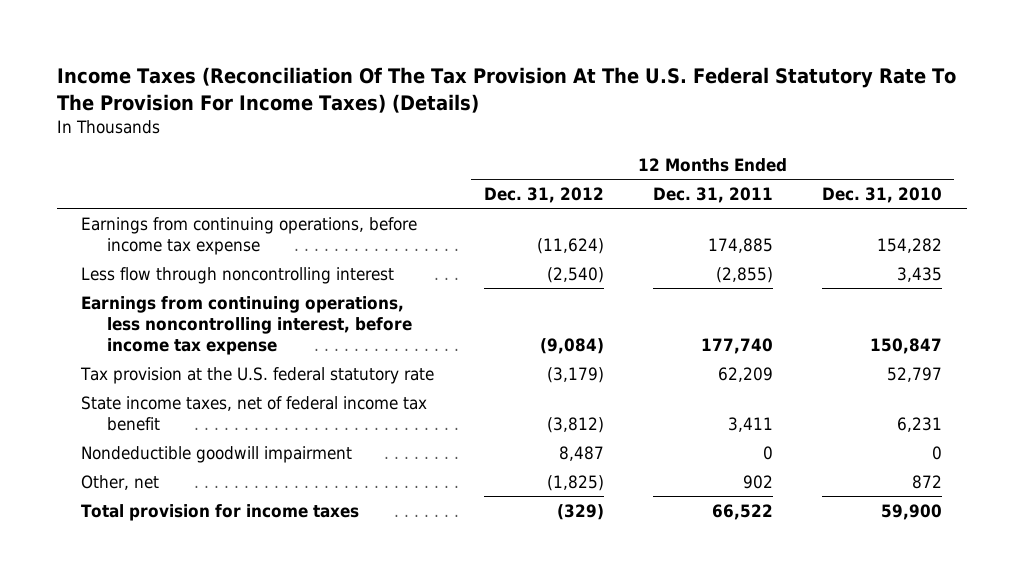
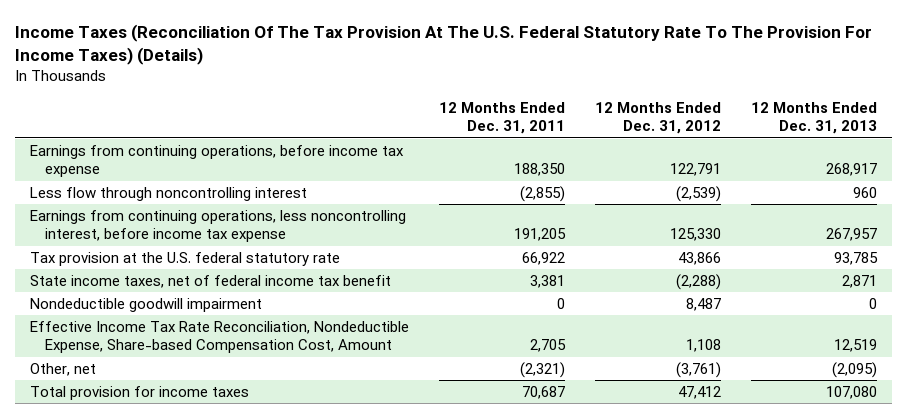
[822,186,943,203] Dec. 31, 2010 -> none
none -> [750,102,877,135] 12 Months Ended Dec. 31, 2013
[536,237,604,254] (11,624) -> [670,163,722,177] 122,791
[707,237,773,253] 174,885 -> [514,163,566,177] 188,350
[546,266,604,283] (2,540) -> [676,185,722,202] (2,539)
[539,338,604,355] (9,084) -> [670,228,722,242] 125,330
[700,338,773,355] 177,740 -> [514,228,567,242] 191,205
[546,366,604,383] (3,179) -> [678,251,722,265] 43,866
[717,366,773,382] 62,209 -> [522,251,566,265] 66,922
[546,416,604,433] (3,812) -> [676,273,722,290] (2,288)
[727,416,773,432] 3,411 -> [530,274,566,288] 3,381
none -> [30,320,410,354] Effective Income Tax Rate Reconciliation, Nondeductible Expense, Share-based Compensation Cost, Amount
[546,474,604,491] (1,825) -> [676,361,722,378] (3,761)
[742,474,773,489] 902 -> [520,361,566,378] (2,321)
[556,503,604,520] (329) -> [678,385,722,399] 47,412
[711,503,773,520] 66,522 -> [522,385,566,399] 70,687

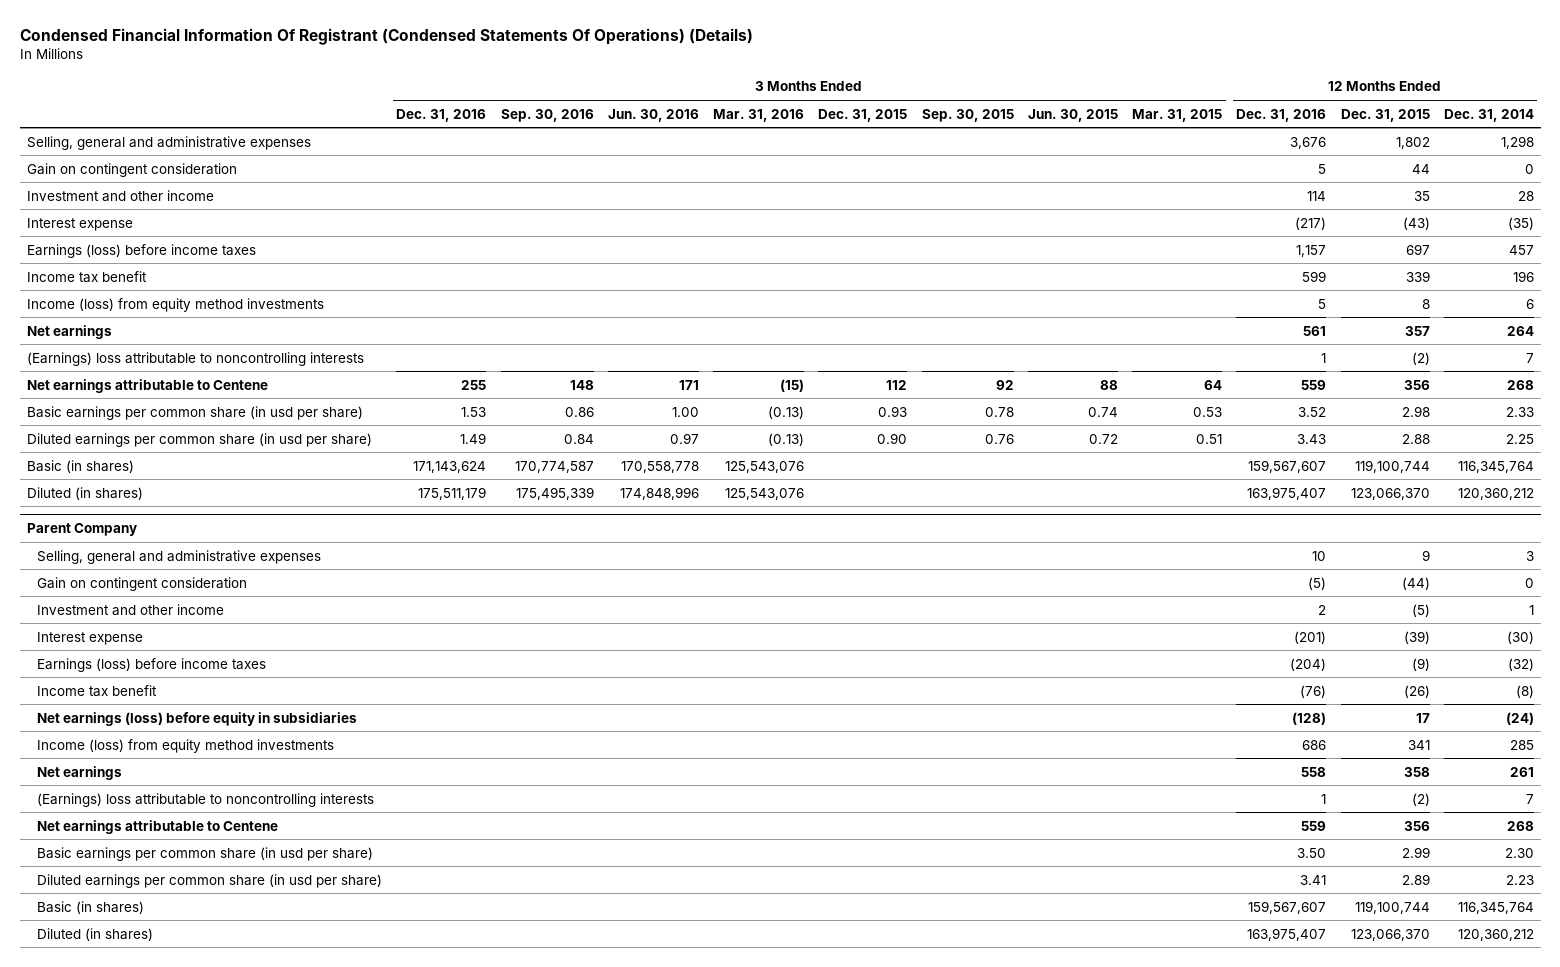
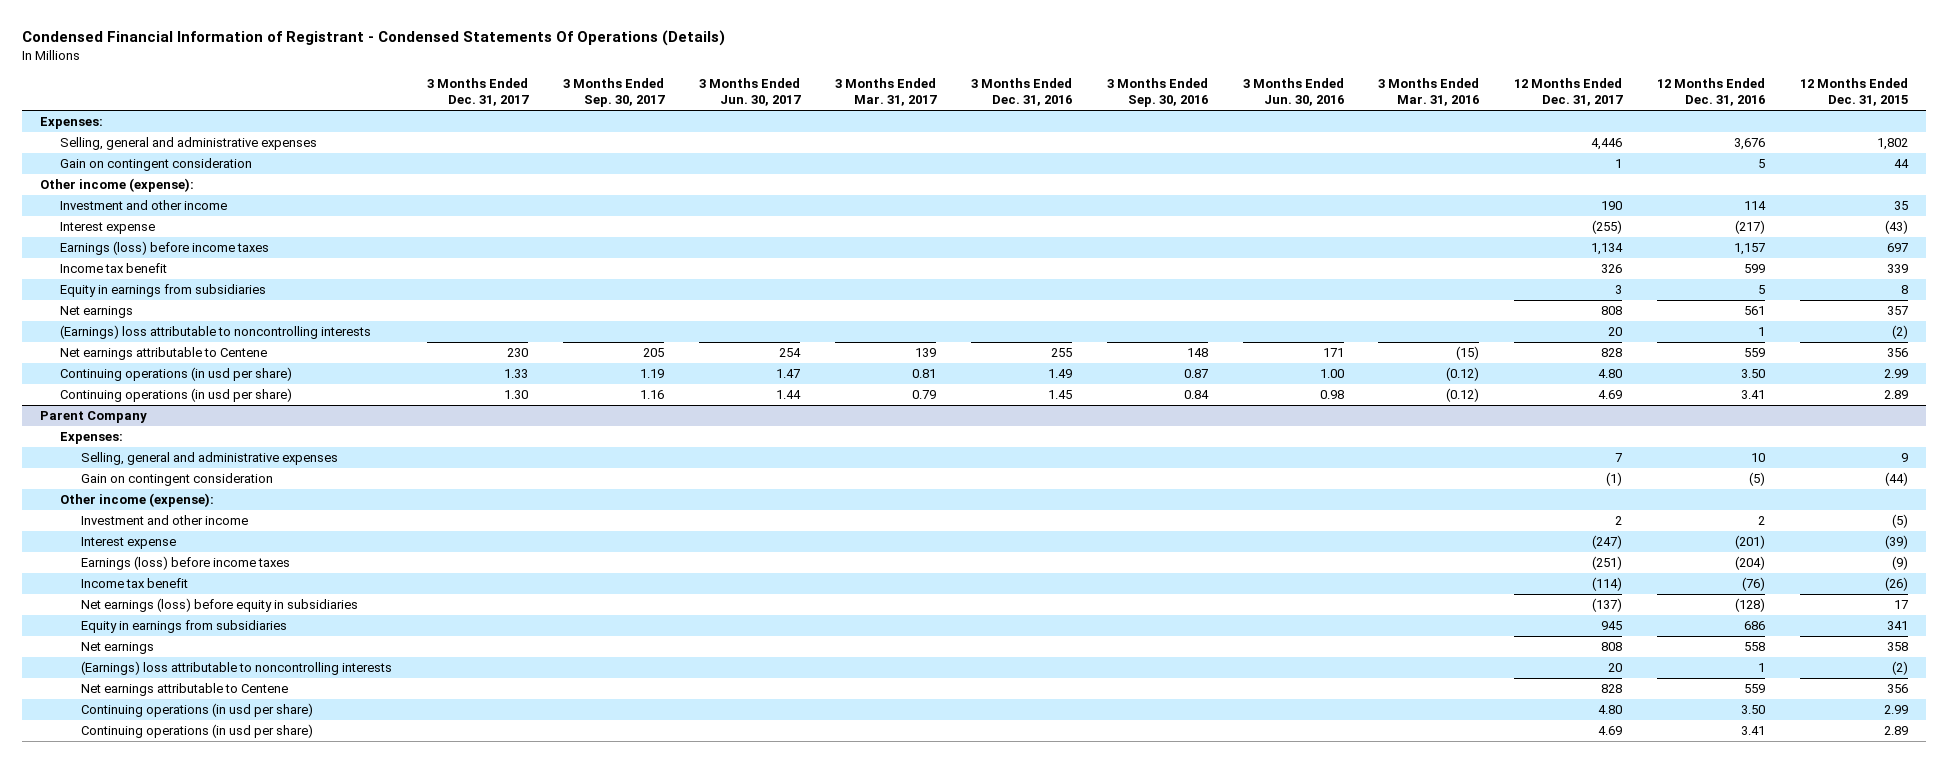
[19,27,753,45] Condensed Financial Information Of Registrant (Condensed Statements Of Operations) (Details) -> [22,30,726,47] Condensed Financial Information of Registrant - Condensed Statements Of Operations (Details)
[818,108,908,122] Dec. 31, 2015 -> none
[921,108,1014,122] Sep. 30, 2015 -> none
[1027,108,1118,122] Jun. 30, 2015 -> none
[1132,108,1223,122] Mar. 31, 2015 -> none
[1443,108,1534,122] Dec. 31, 2014 -> none
none -> [426,77,529,107] 3 Months Ended Dec. 31, 2017
none -> [562,77,665,108] 3 Months Ended Sep. 30, 2017
none -> [698,77,801,107] 3 Months Ended Jun. 30, 2017
none -> [834,77,937,107] 3 Months Ended Mar. 31, 2017
none -> [1514,77,1624,107] 12 Months Ended Dec. 31, 2017
none -> [39,116,103,129] Expenses:
none -> [39,177,194,192] Other income (expense):
[26,297,324,312] Income (loss) from equity method investments -> [60,283,267,297] Equity in earnings from subsidiaries
[26,405,363,420] Basic earnings per common share (in usd per share) -> none
[26,432,372,447] Diluted earnings per common share (in usd per share) -> none
[26,459,134,473] Basic (in shares) -> none
[26,486,143,500] Diluted (in shares) -> none
none -> [60,366,293,381] Continuing operations (in usd per share)
none -> [60,387,293,402] Continuing operations (in usd per share)
none -> [60,431,124,444] Expenses:
none -> [60,492,215,507] Other income (expense):
[37,738,335,753] Income (loss) from equity method investments -> [80,619,287,633] Equity in earnings from subsidiaries
[37,900,145,914] Basic (in shares) -> none
[37,927,154,941] Diluted (in shares) -> none
[37,846,374,861] Basic earnings per common share (in usd per share) -> [80,702,313,717] Continuing operations (in usd per share)
[37,873,383,888] Diluted earnings per common share (in usd per share) -> [80,723,313,738] Continuing operations (in usd per share)

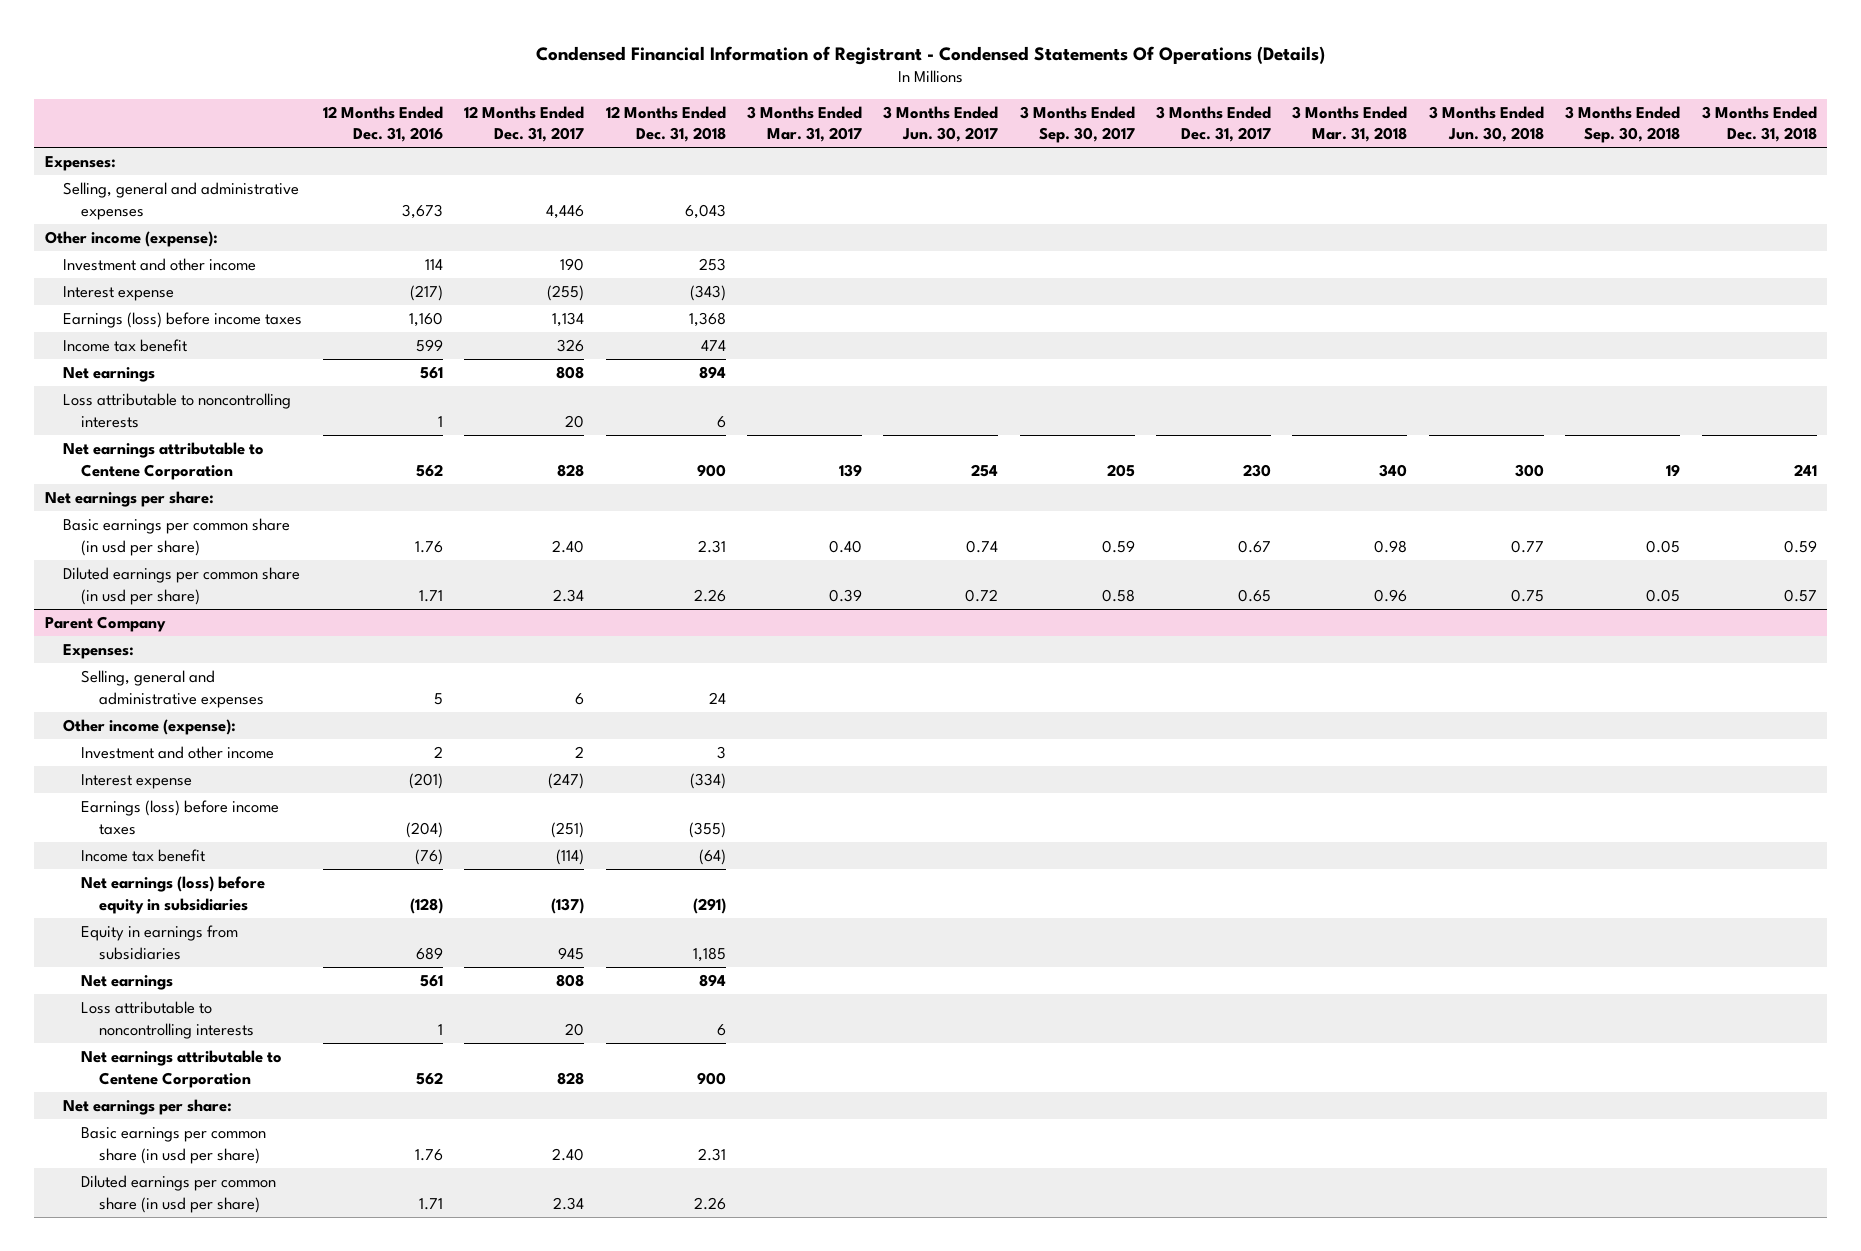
[970,77,1072,107] 3 Months Ended Dec. 31, 2016 -> none
[1106,77,1208,108] 3 Months Ended Sep. 30, 2016 -> none
[1242,77,1344,107] 3 Months Ended Jun. 30, 2016 -> none
[1378,77,1480,107] 3 Months Ended Mar. 31, 2016 -> none
[1800,77,1909,107] 12 Months Ended Dec. 31, 2015 -> none
none -> [605,105,726,143] 12 Months Ended Dec. 31, 2018
none -> [1292,105,1408,143] 3 Months Ended Mar. 31, 2018
none -> [1428,105,1544,143] 3 Months Ended Jun. 30, 2018
none -> [1565,105,1681,144] 3 Months Ended Sep. 30, 2018
none -> [1701,105,1817,143] 3 Months Ended Dec. 31, 2018
[60,157,253,171] Gain on contingent consideration -> none
[1734,137,1766,150] 3,676 -> [402,203,444,219] 3,673
[1734,242,1766,255] 1,157 -> [409,312,444,328] 1,160
[60,283,267,297] Equity in earnings from subsidiaries -> none
[60,366,293,381] Continuing operations (in usd per share) -> none
[60,387,293,402] Continuing operations (in usd per share) -> none
[60,324,372,339] (Earnings) loss attributable to noncontrolling interests -> [62,393,291,428] Loss attributable to noncontrolling interests
[60,346,268,360] Net earnings attributable to Centene -> [62,442,264,480] Net earnings attributable to Centene Corporation
[1744,347,1766,357] 559 -> [416,463,444,477] 562
none -> [44,491,214,508] Net earnings per share:
none -> [62,518,290,556] Basic earnings per common share (in usd per share)
none -> [62,567,300,605] Diluted earnings per common share (in usd per share)
[80,472,273,486] Gain on contingent consideration -> none
[1615,452,1623,462] 7 -> [575,692,585,705] 6
[1751,452,1766,462] 10 -> [434,692,444,705] 5
[80,702,313,717] Continuing operations (in usd per share) -> none
[80,723,313,738] Continuing operations (in usd per share) -> none
[1744,620,1766,630] 686 -> [416,946,444,960] 689
[1744,641,1766,651] 558 -> [420,975,444,988] 561
[80,660,392,675] (Earnings) loss attributable to noncontrolling interests -> [80,1001,255,1039] Loss attributable to noncontrolling interests
[80,682,288,696] Net earnings attributable to Centene -> [80,1050,282,1088] Net earnings attributable to Centene Corporation
[1744,683,1766,693] 559 -> [416,1071,444,1085] 562
none -> [62,1099,232,1116] Net earnings per share:
none -> [80,1127,266,1164] Basic earnings per common share (in usd per share)
none -> [80,1175,276,1213] Diluted earnings per common share (in usd per share)

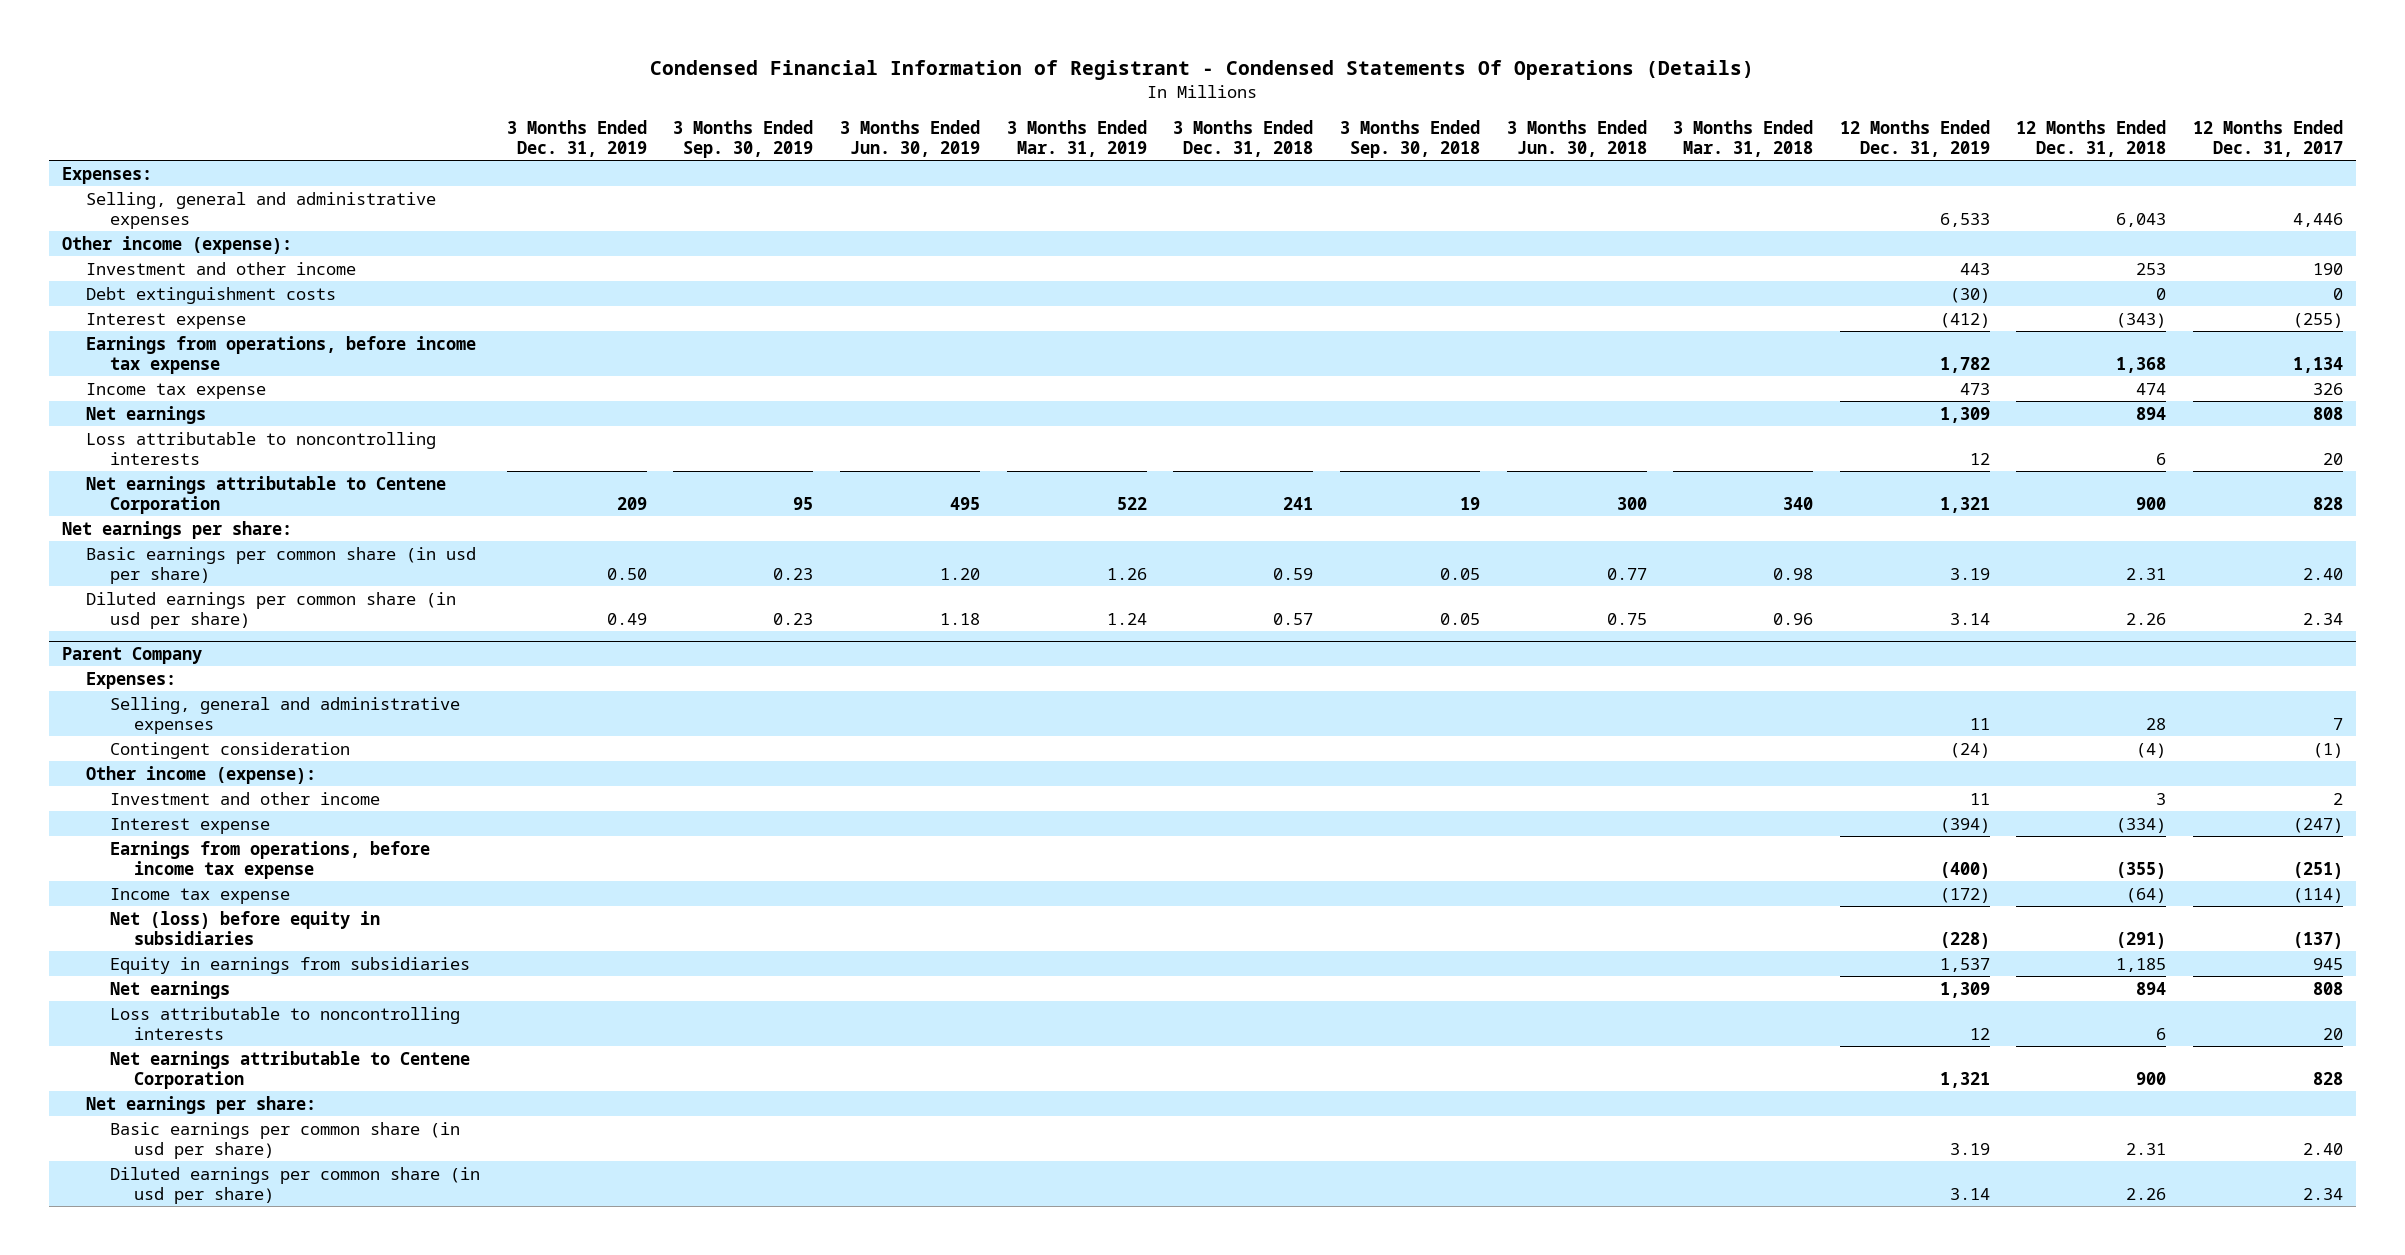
[323,105,444,143] 12 Months Ended Dec. 31, 2016 -> none
[747,105,863,143] 3 Months Ended Mar. 31, 2017 -> none
[883,105,999,143] 3 Months Ended Jun. 30, 2017 -> none
[1019,105,1135,144] 3 Months Ended Sep. 30, 2017 -> none
[1156,105,1272,143] 3 Months Ended Dec. 31, 2017 -> none
none -> [506,119,647,157] 3 Months Ended Dec. 31, 2019
none -> [673,119,814,158] 3 Months Ended Sep. 30, 2019
none -> [840,119,981,157] 3 Months Ended Jun. 30, 2019
none -> [1006,119,1147,157] 3 Months Ended Mar. 31, 2019
none -> [1839,119,1990,157] 12 Months Ended Dec. 31, 2019
none -> [86,286,337,304] Debt extinguishment costs
[62,312,302,329] Earnings (loss) before income taxes -> [86,335,477,374] Earnings from operations, before income tax expense
[62,339,187,353] Income tax benefit -> [86,382,267,399] Income tax expense
[575,692,585,705] 6 -> [2332,717,2343,730] 7
[708,691,726,704] 24 -> [2146,717,2167,730] 28
none -> [110,741,351,759] Contingent consideration
[80,800,279,835] Earnings (loss) before income taxes -> [110,840,431,879] Earnings from operations, before income tax expense
[80,849,205,863] Income tax benefit -> [110,887,291,904] Income tax expense
[80,876,265,914] Net earnings (loss) before equity in subsidiaries -> [110,910,381,945] Net (loss) before equity in subsidiaries

